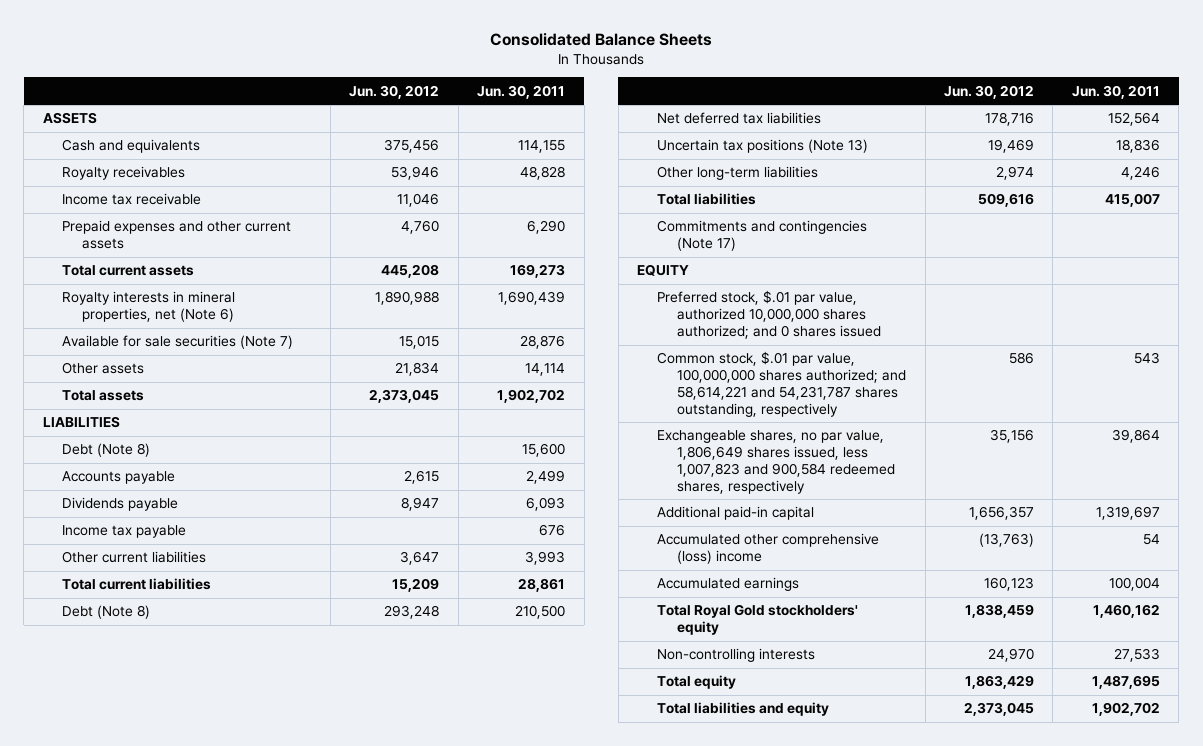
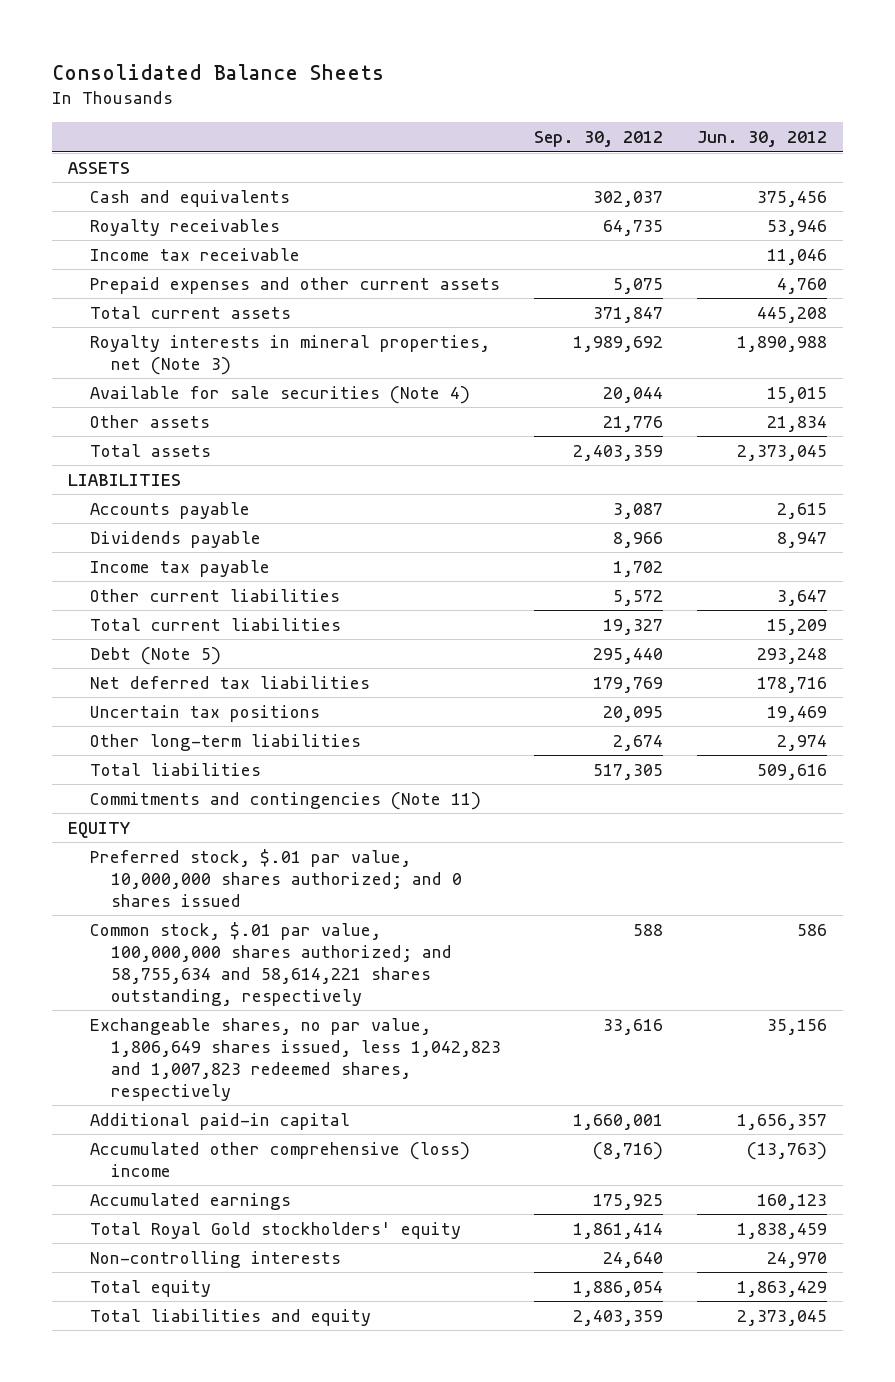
[477,84,566,99] Jun. 30, 2011 -> none
none -> [534,131,664,148] Sep. 30, 2012
[62,291,236,323] Royalty interests in mineral properties, net (Note 6) -> [89,334,490,375] Royalty interests in mineral properties, net (Note 3)
[62,335,294,350] Available for sale securities (Note 7) -> [89,385,470,404] Available for sale securities (Note 4)
[62,443,151,458] Debt (Note 8) -> none
[62,605,151,620] Debt (Note 8) -> [89,646,221,665] Debt (Note 5)
[657,139,869,154] Uncertain tax positions (Note 13) -> [89,704,320,722] Uncertain tax positions
[657,220,868,252] Commitments and contingencies (Note 17) -> [89,791,481,810] Commitments and contingencies (Note 11)
[657,290,882,339] Preferred stock, $.01 par value, authorized 10,000,000 shares authorized; and 0 shares issued -> [89,848,463,907] Preferred stock, $.01 par value, 10,000,000 shares authorized; and 0 shares issued
[657,351,907,417] Common stock, $.01 par value, 100,000,000 shares authorized; and 58,614,221 and 54,231,787 shares outstanding, respectively -> [89,921,453,1006] Common stock, $.01 par value, 100,000,000 shares authorized; and 58,755,634 and 58,614,221 shares outstanding, respectively
[657,430,896,494] Exchangeable shares, no par value, 1,806,649 shares issued, less 1,007,823 and 900,584 redeemed shares, respectively -> [89,1017,502,1101] Exchangeable shares, no par value, 1,806,649 shares issued, less 1,042,823 and 1,007,823 redeemed shares, respectively

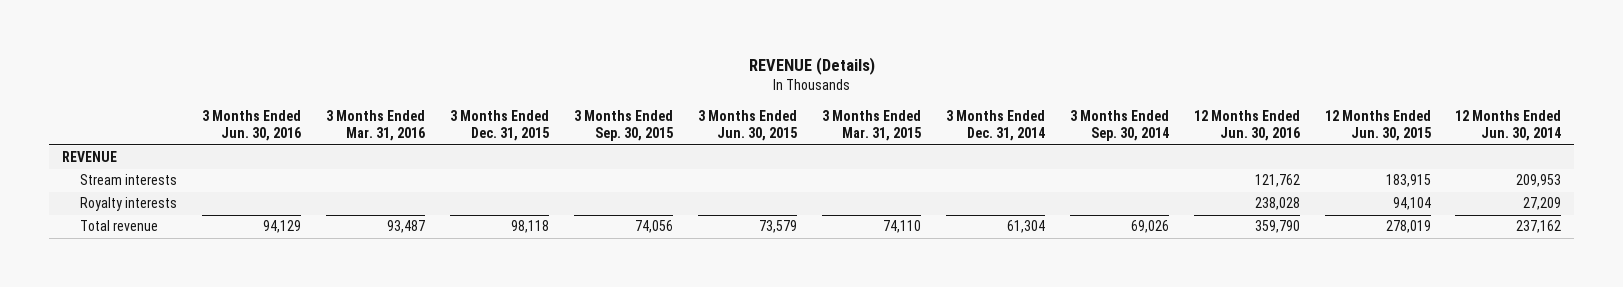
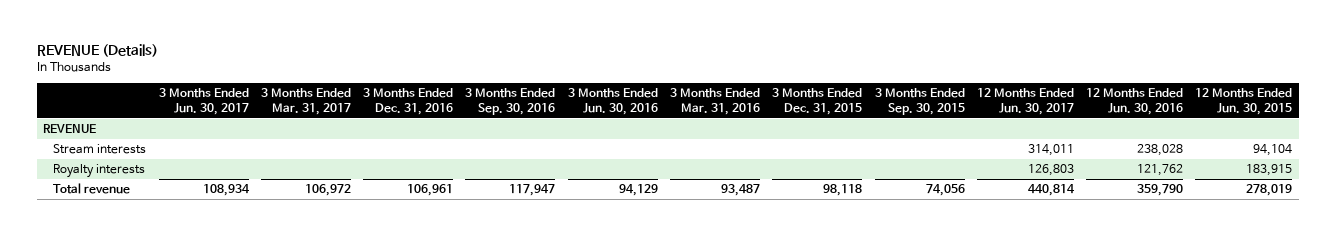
[697,110,797,142] 3 Months Ended Jun. 30, 2015 -> none
[821,110,921,142] 3 Months Ended Mar. 31, 2015 -> none
[945,110,1045,142] 3 Months Ended Dec. 31, 2014 -> none
[1069,110,1169,142] 3 Months Ended Sep. 30, 2014 -> none
[1455,110,1562,142] 12 Months Ended Jun. 30, 2014 -> none
none -> [158,88,249,116] 3 Months Ended Jun. 30, 2017
none -> [260,88,351,116] 3 Months Ended Mar. 31, 2017
none -> [363,88,454,116] 3 Months Ended Dec. 31, 2016
none -> [465,88,556,116] 3 Months Ended Sep. 30, 2016
none -> [976,88,1074,116] 12 Months Ended Jun. 30, 2017
[1254,174,1300,188] 121,762 -> [1137,144,1184,157] 238,028
[1385,174,1431,188] 183,915 -> [1253,144,1293,157] 94,104
[1254,197,1300,211] 238,028 -> [1137,164,1184,177] 121,762
[1392,197,1431,211] 94,104 -> [1246,164,1293,177] 183,915

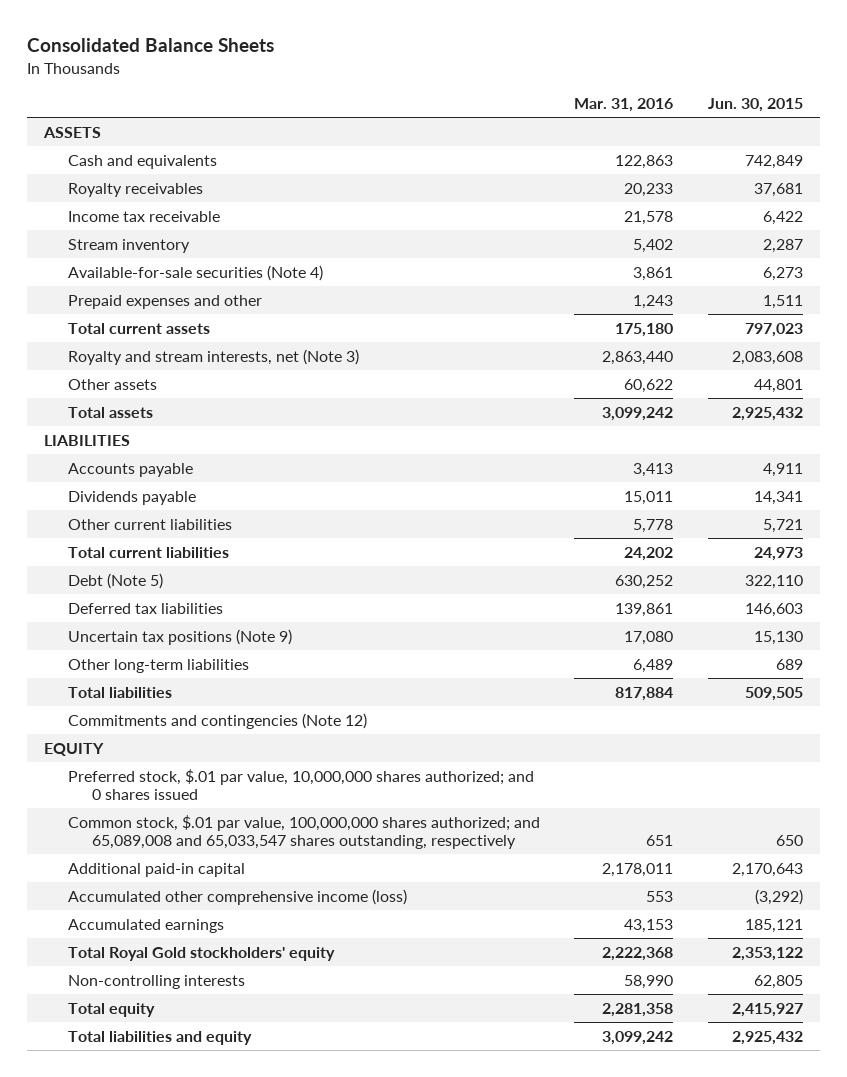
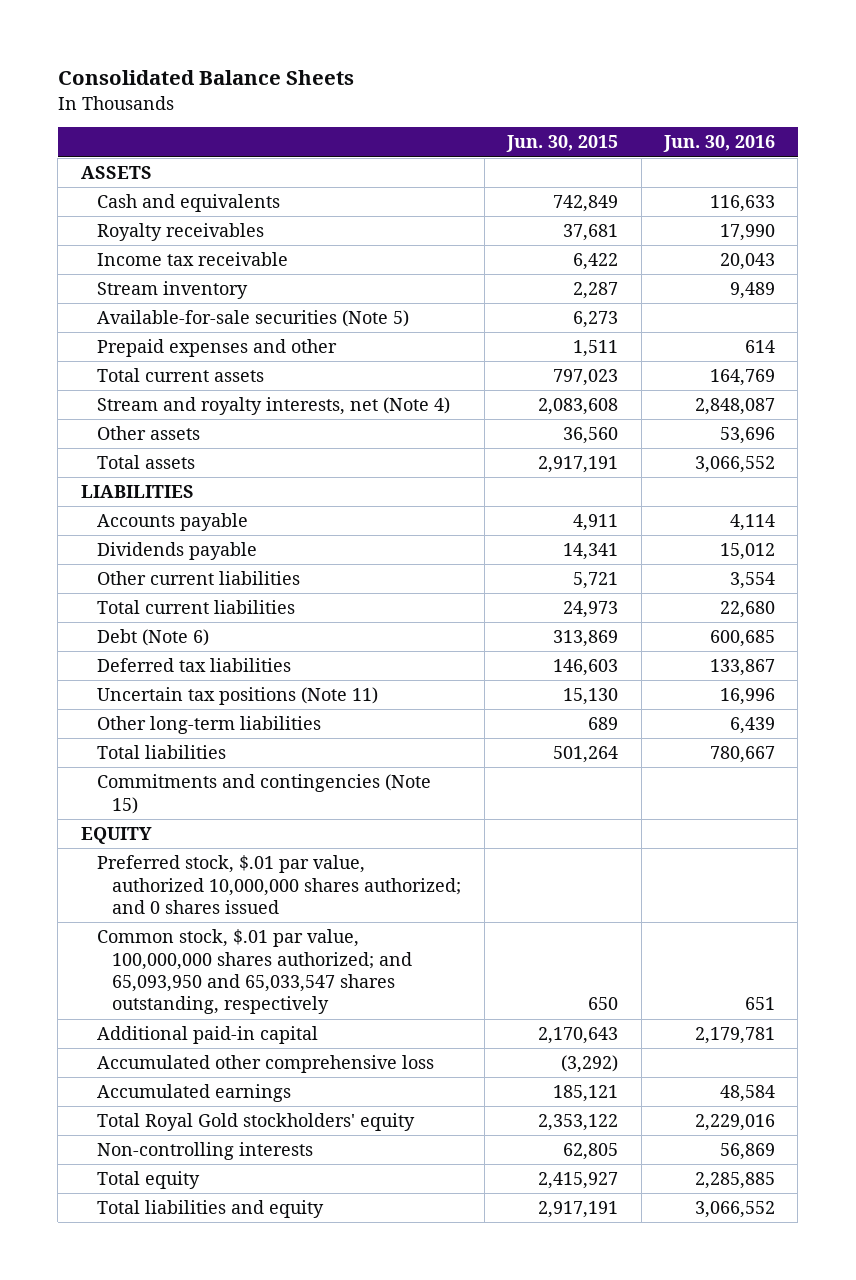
[574,98,674,113] Mar. 31, 2016 -> none
none -> [663,135,776,153] Jun. 30, 2016
[67,264,323,281] Available-for-sale securities (Note 4) -> [96,310,409,328] Available-for-sale securities (Note 5)
[67,348,359,365] Royalty and stream interests, net (Note 3) -> [96,397,450,416] Stream and royalty interests, net (Note 4)
[753,378,803,393] 44,801 -> [563,427,619,445] 36,560
[731,406,803,421] 2,925,432 -> [538,456,619,474] 2,917,191
[67,572,163,589] Debt (Note 5) -> [96,629,209,647] Debt (Note 6)
[744,574,803,589] 322,110 -> [553,630,619,648] 313,869
[67,628,292,645] Uncertain tax positions (Note 9) -> [96,687,378,706] Uncertain tax positions (Note 11)
[744,686,803,701] 509,505 -> [553,746,619,764] 501,264
[67,712,367,729] Commitments and contingencies (Note 12) -> [96,774,431,814] Commitments and contingencies (Note 15)
[67,768,534,801] Preferred stock, $.01 par value, 10,000,000 shares authorized; and 0 shares issued -> [96,855,462,915] Preferred stock, $.01 par value, authorized 10,000,000 shares authorized; and 0 shares issued
[67,814,540,850] Common stock, $.01 par value, 100,000,000 shares authorized; and 65,089,008 and 65,033,547 shares outstanding, respectively -> [96,929,413,1015] Common stock, $.01 par value, 100,000,000 shares authorized; and 65,093,950 and 65,033,547 shares outstanding, respectively
[67,888,407,905] Accumulated other comprehensive income (loss) -> [96,1055,434,1074] Accumulated other comprehensive loss
[731,1030,803,1045] 2,925,432 -> [538,1201,619,1219] 2,917,191

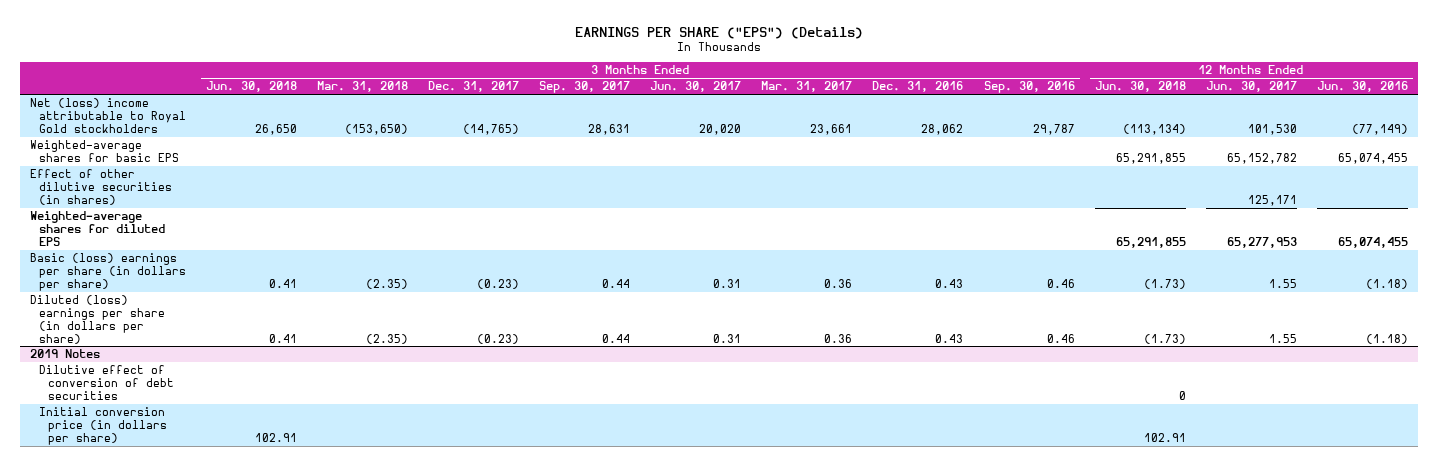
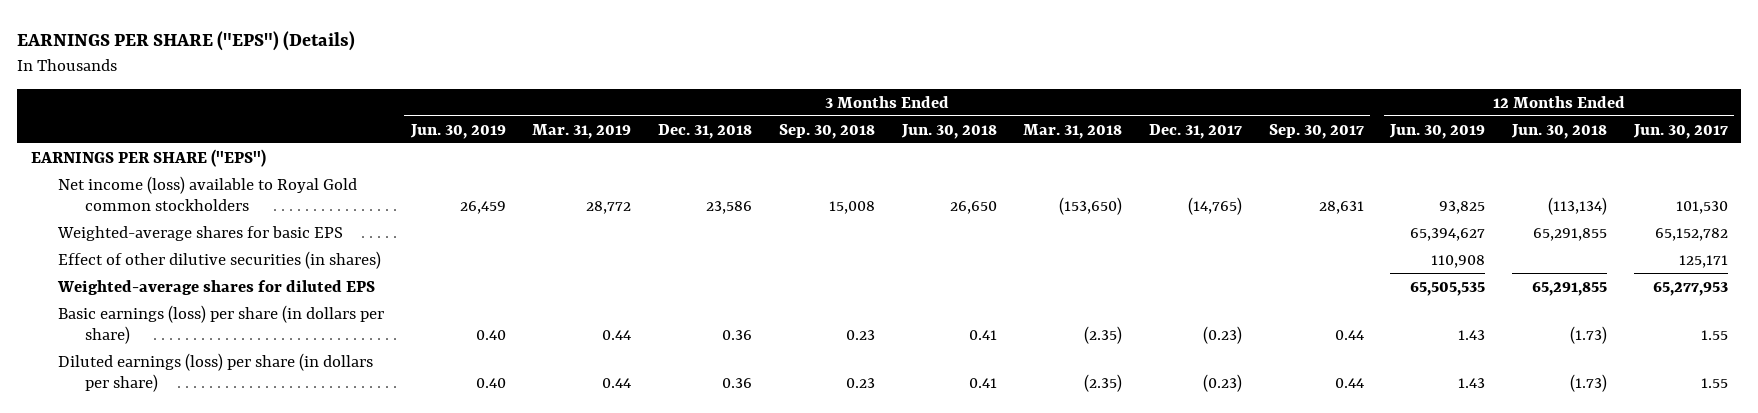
[650,81,742,93] Jun. 30, 2017 -> none
[761,81,853,93] Mar. 31, 2017 -> none
[872,81,964,93] Dec. 31, 2016 -> none
[983,81,1075,94] Sep. 30, 2016 -> none
[1316,81,1408,93] Jun. 30, 2016 -> none
none -> [409,123,506,139] Jun. 30, 2019
none -> [532,123,632,139] Mar. 31, 2019
none -> [658,123,753,139] Dec. 31, 2018
none -> [778,123,875,139] Sep. 30, 2018
none -> [1389,123,1486,139] Jun. 30, 2019
none -> [30,148,266,167] EARNINGS PER SHARE ("EPS")
[29,98,187,133] Net (loss) income attributable to Royal Gold stockholders -> [57,175,357,212] Net income (loss) available to Royal Gold common stockholders
[29,349,100,359] 2019 Notes -> none
[39,365,175,400] Dilutive effect of conversion of debt securities -> none
[39,407,168,445] Initial conversion price (in dollars per share) -> none
[29,253,187,291] Basic (loss) earnings per share (in dollars per share) -> [57,304,384,345] Basic earnings (loss) per share (in dollars per share)
[29,295,166,344] Diluted (loss) earnings per share (in dollars per share) -> [57,352,373,393] Diluted earnings (loss) per share (in dollars per share)

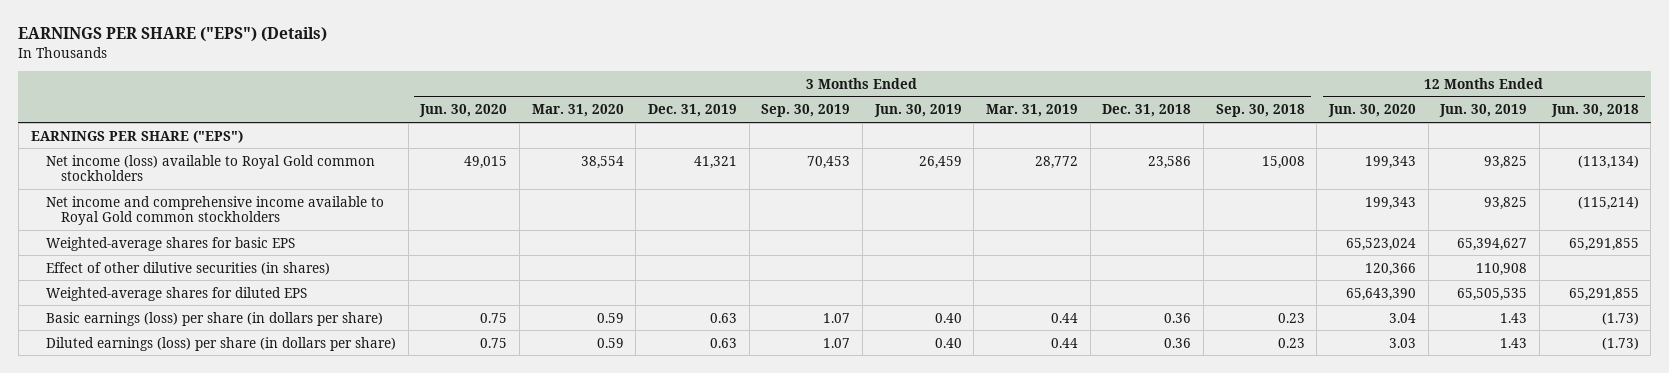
[900,123,997,139] Jun. 30, 2018 -> none
[1023,123,1123,139] Mar. 31, 2018 -> none
[1148,123,1242,139] Dec. 31, 2017 -> none
[1268,123,1364,139] Sep. 30, 2017 -> none
[1632,123,1728,139] Jun. 30, 2017 -> none
none -> [419,104,508,118] Jun. 30, 2020
none -> [531,104,624,118] Mar. 31, 2020
none -> [647,104,737,118] Dec. 31, 2019
none -> [761,104,851,118] Sep. 30, 2019
none -> [1327,104,1416,118] Jun. 30, 2020
none -> [45,195,384,226] Net income and comprehensive income available to Royal Gold common stockholders

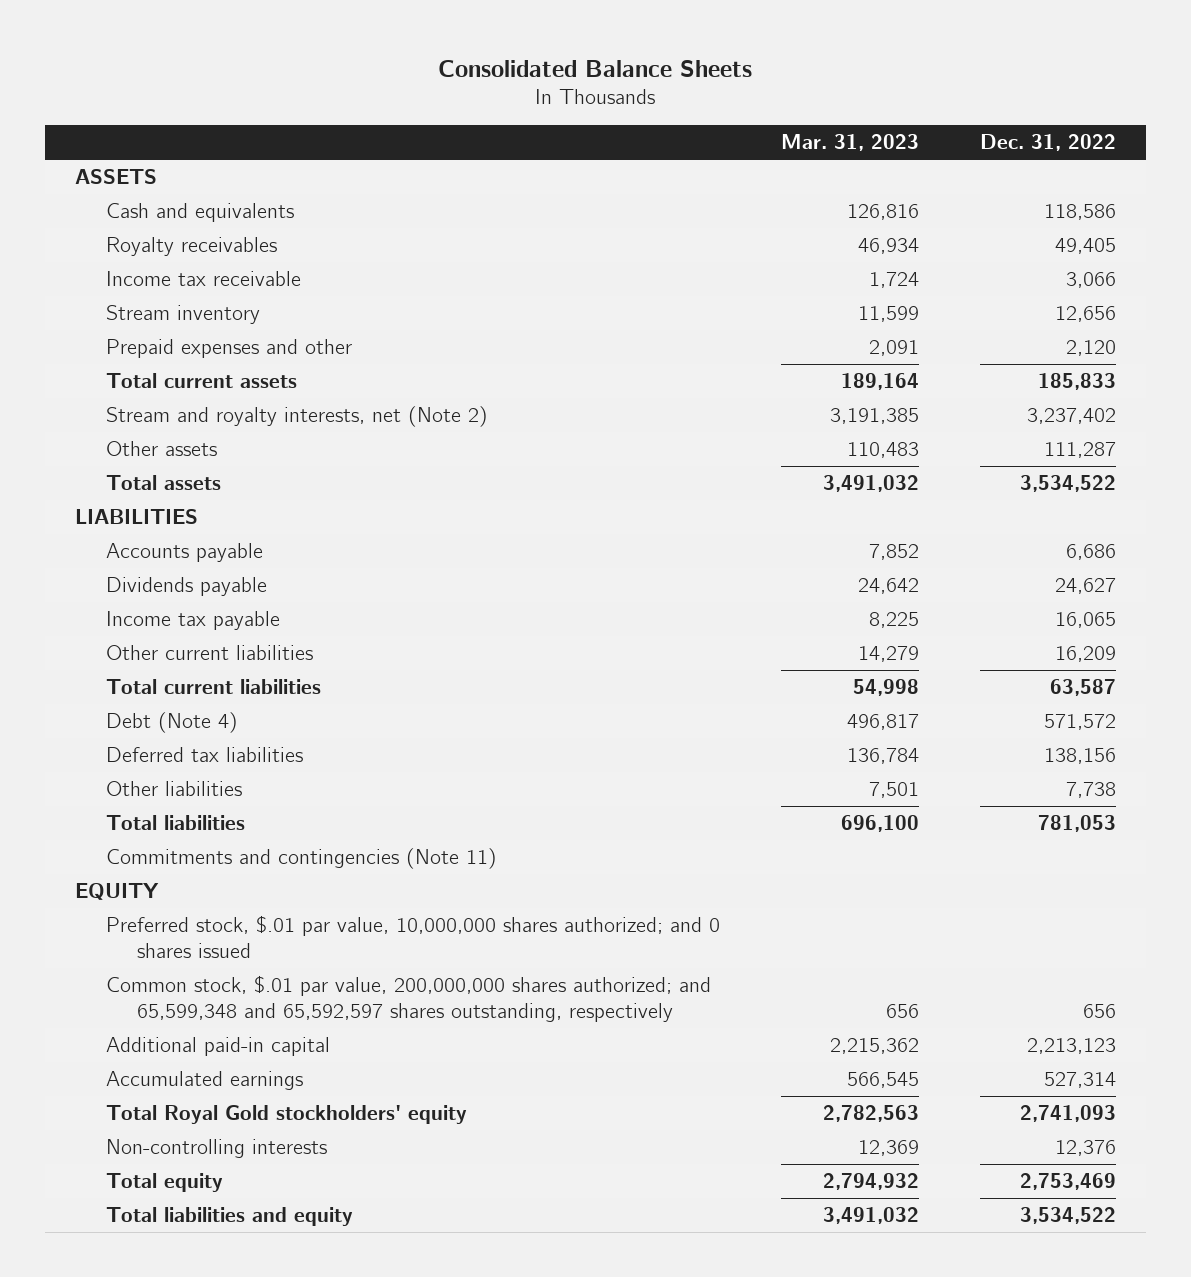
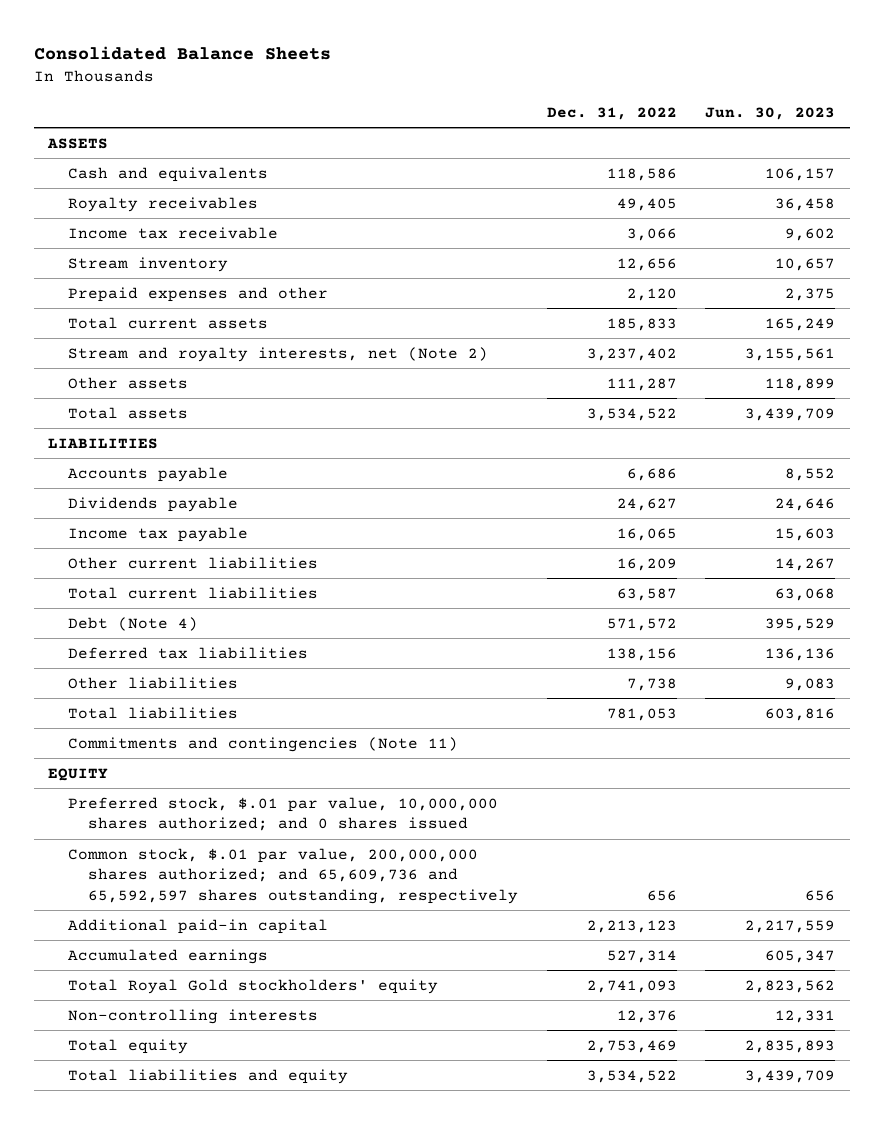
[781,134,920,152] Mar. 31, 2023 -> none
none -> [705,106,836,120] Jun. 30, 2023
[106,975,712,1023] Common stock, $.01 par value, 200,000,000 shares authorized; and 65,599,348 and 65,592,597 shares outstanding, respectively -> [68,847,518,905] Common stock, $.01 par value, 200,000,000 shares authorized; and 65,609,736 and 65,592,597 shares outstanding, respectively

